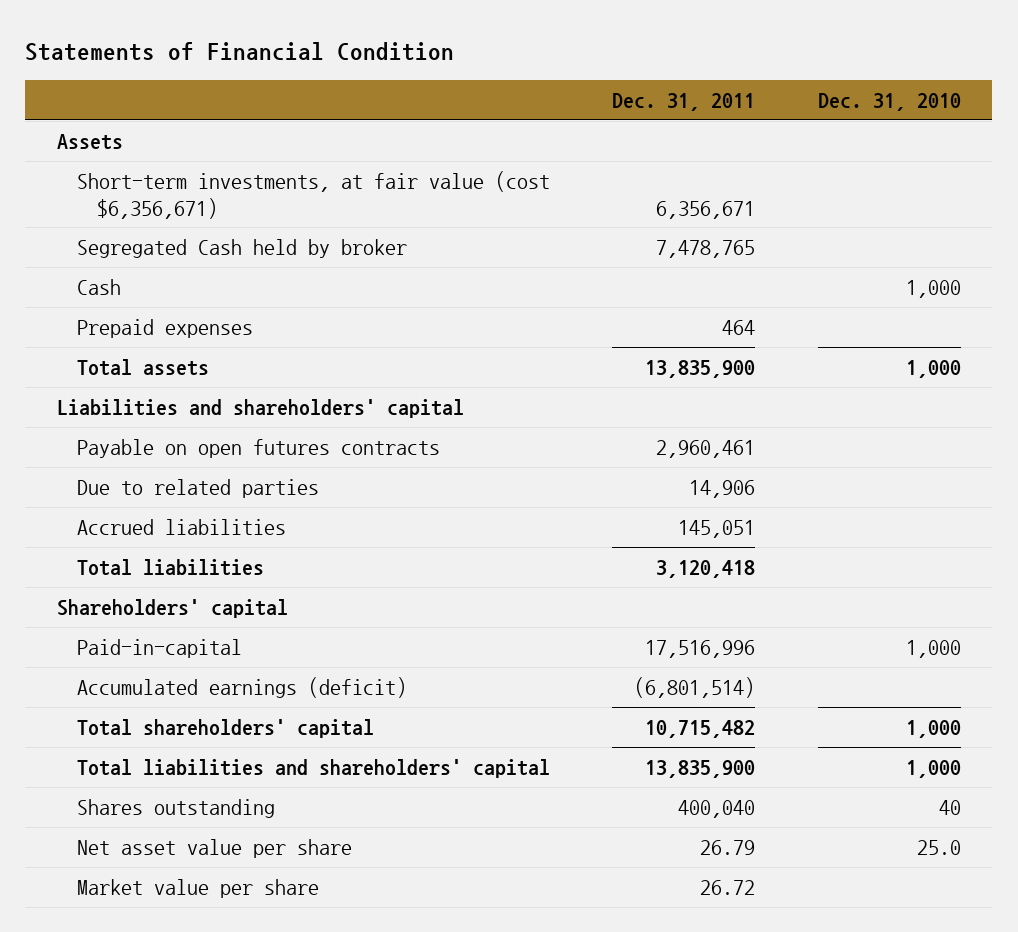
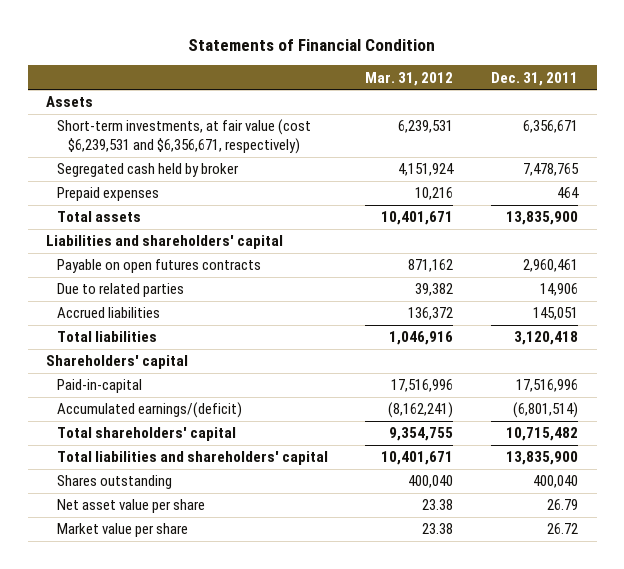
[817,92,961,111] Dec. 31, 2010 -> none
none -> [365,71,454,86] Mar. 31, 2012
[76,278,121,295] Cash -> none
[76,170,550,219] Short-term investments, at fair value (cost $6,356,671) -> [56,119,311,155] Short-term investments, at fair value (cost $6,239,531 and $6,356,671, respectively)
[76,238,407,258] Segregated Cash held by broker -> [56,163,239,178] Segregated cash held by broker
[76,676,407,698] Accumulated earnings (deficit) -> [56,402,242,419] Accumulated earnings/(deficit)

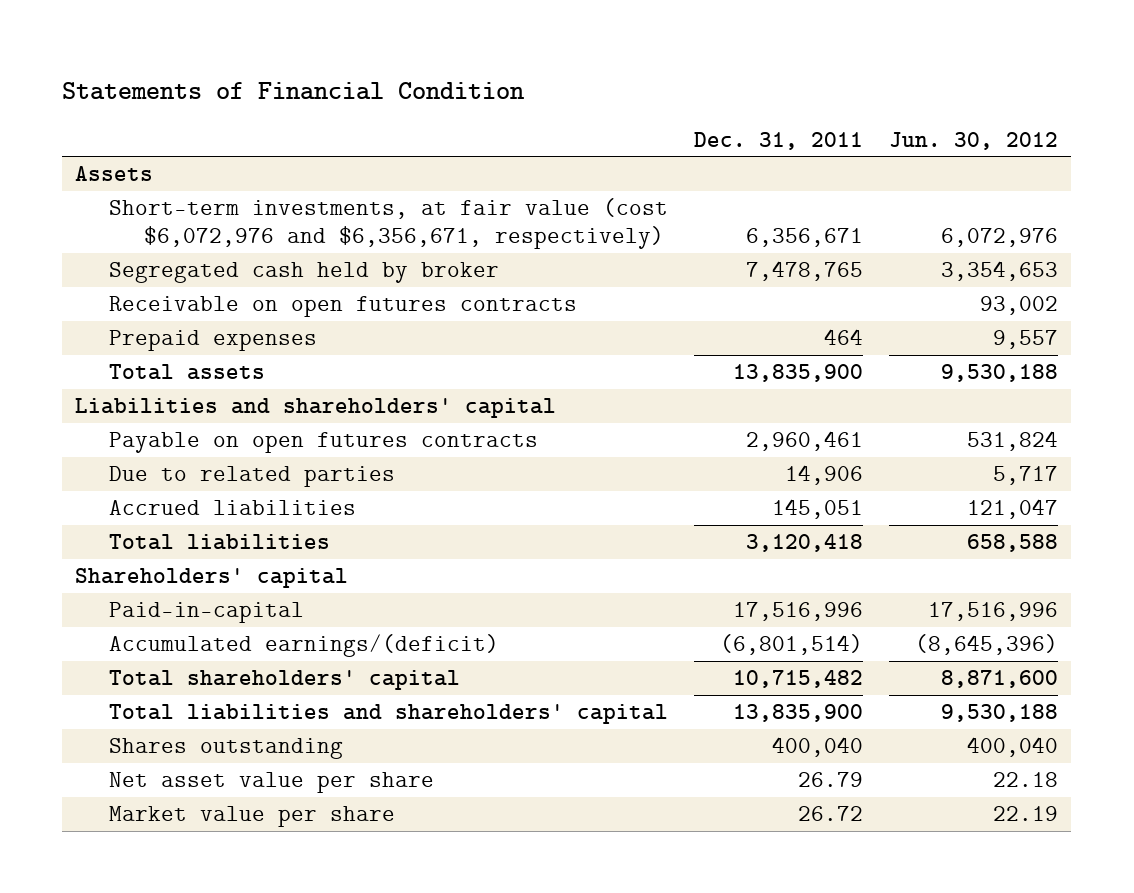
[365,71,454,86] Mar. 31, 2012 -> none
none -> [889,131,1059,150] Jun. 30, 2012
[56,119,311,155] Short-term investments, at fair value (cost $6,239,531 and $6,356,671, respectively) -> [109,198,669,250] Short-term investments, at fair value (cost $6,072,976 and $6,356,671, respectively)
none -> [109,296,578,318] Receivable on open futures contracts

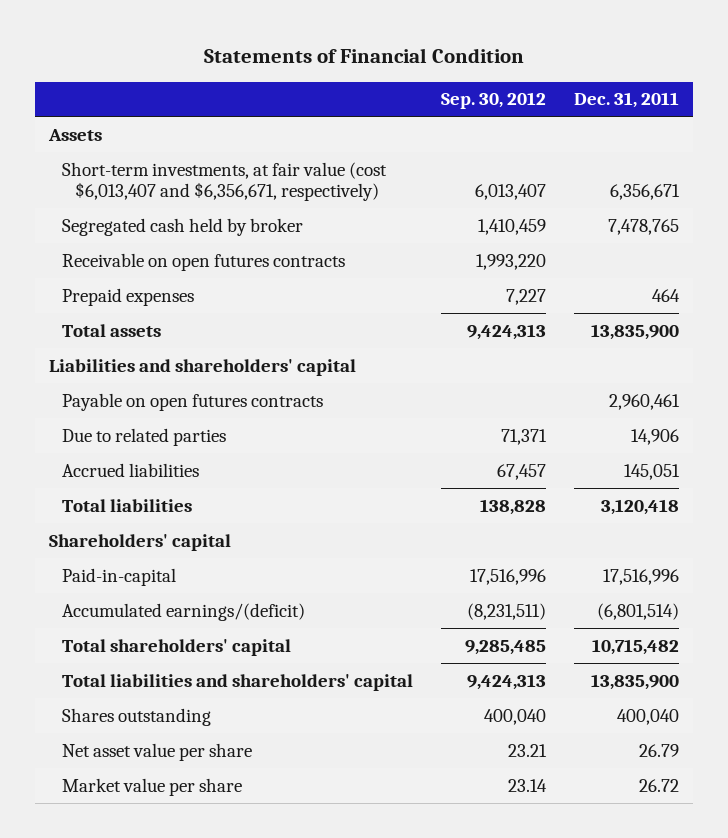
[889,131,1059,150] Jun. 30, 2012 -> none
none -> [440,92,546,110] Sep. 30, 2012
[109,198,669,250] Short-term investments, at fair value (cost $6,072,976 and $6,356,671, respectively) -> [61,161,387,201] Short-term investments, at fair value (cost $6,013,407 and $6,356,671, respectively)

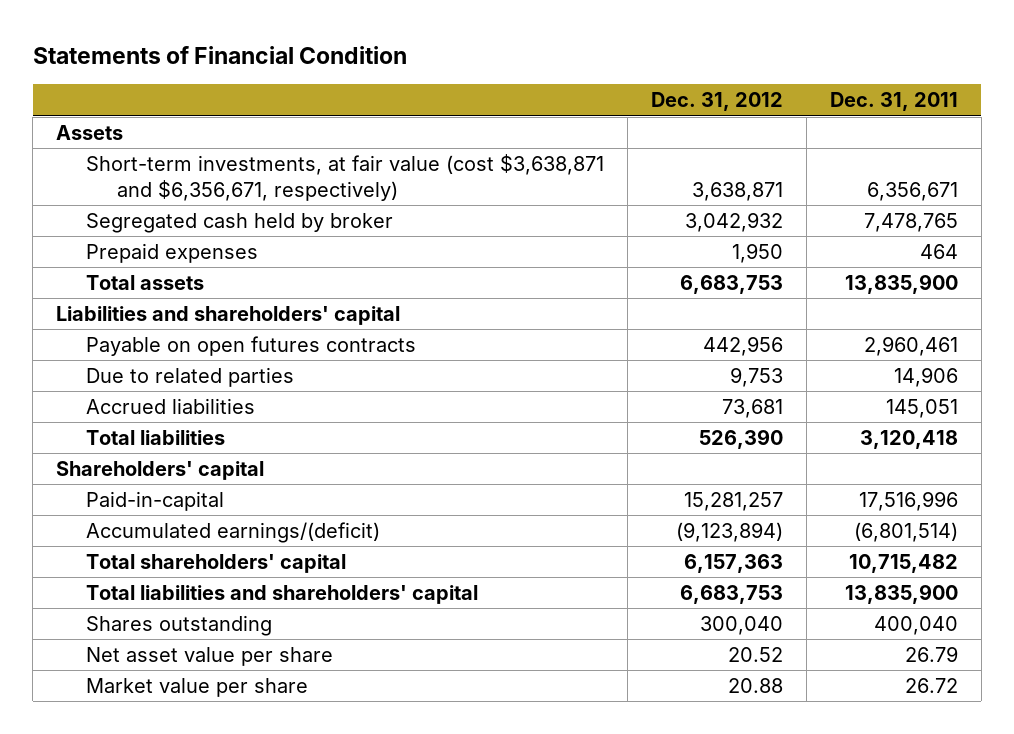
[440,92,546,110] Sep. 30, 2012 -> none
none -> [651,92,784,112] Dec. 31, 2012
[61,161,387,201] Short-term investments, at fair value (cost $6,013,407 and $6,356,671, respectively) -> [86,154,605,202] Short-term investments, at fair value (cost $3,638,871 and $6,356,671, respectively)
[61,252,345,271] Receivable on open futures contracts -> none

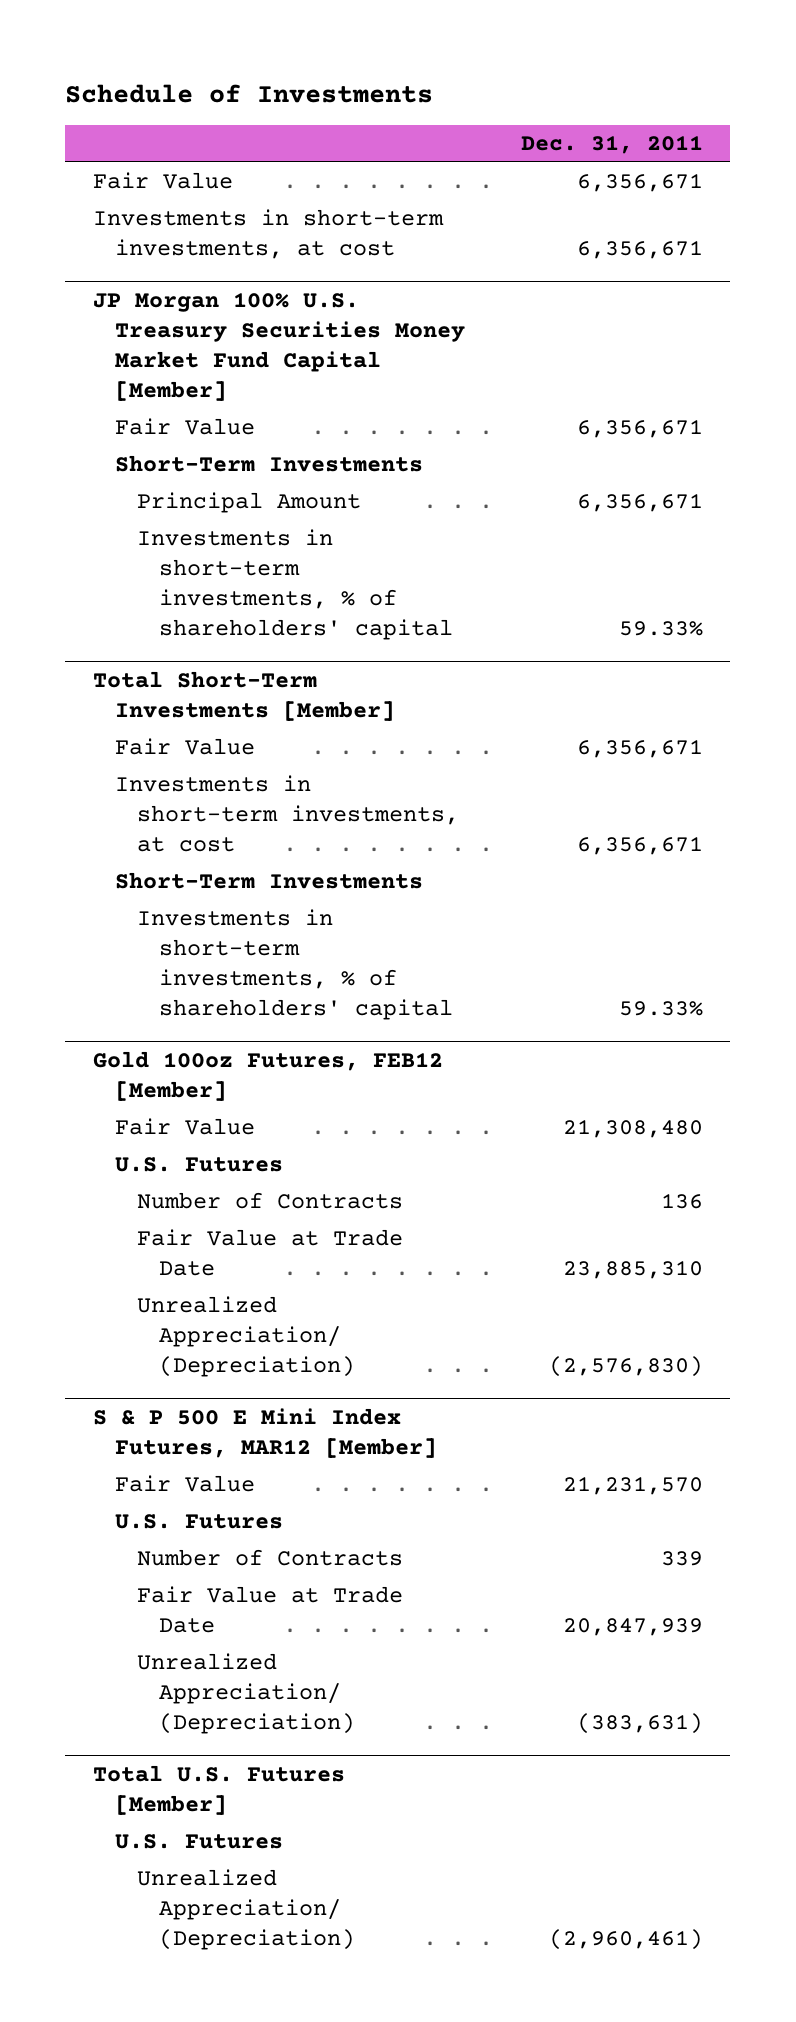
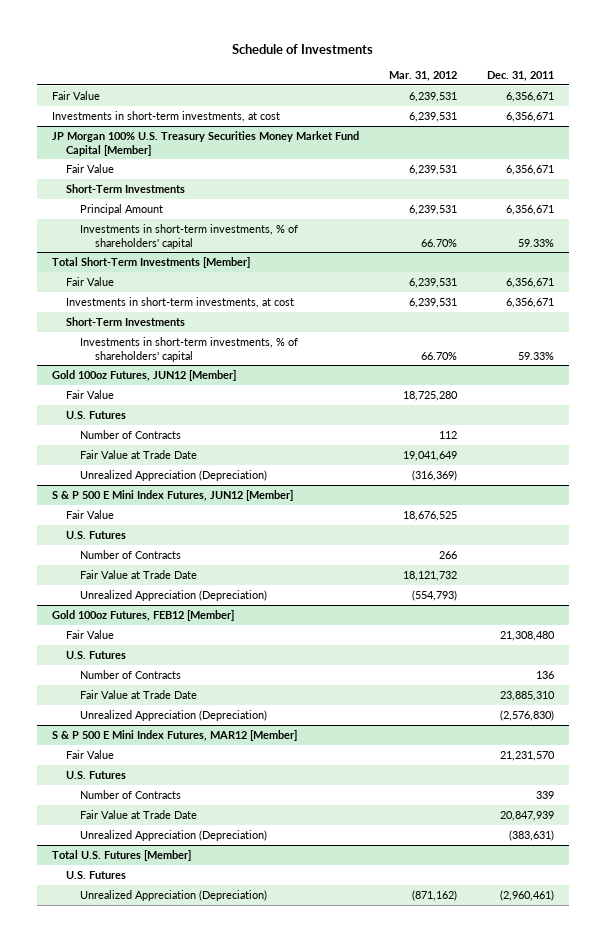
none -> [388,70,457,81] Mar. 31, 2012
none -> [51,369,236,381] Gold 100oz Futures, JUN12 [Member]
none -> [65,389,114,399] Fair Value
none -> [65,410,126,419] U.S. Futures
none -> [80,429,182,439] Number of Contracts
none -> [80,449,198,459] Fair Value at Trade Date
none -> [80,469,268,481] Unrealized Appreciation (Depreciation)
none -> [51,489,293,501] S & P 500 E Mini Index Futures, JUN12 [Member]
none -> [65,509,114,519] Fair Value
none -> [65,530,126,539] U.S. Futures
none -> [80,549,182,559] Number of Contracts
none -> [80,569,198,579] Fair Value at Trade Date
none -> [80,589,268,601] Unrealized Appreciation (Depreciation)
[137,1296,356,1378] Unrealized Appreciation/ (Depreciation) -> [80,709,268,721] Unrealized Appreciation (Depreciation)
[137,1653,356,1735] Unrealized Appreciation/ (Depreciation) -> [80,829,268,841] Unrealized Appreciation (Depreciation)
[137,1869,356,1951] Unrealized Appreciation/ (Depreciation) -> [80,889,268,901] Unrealized Appreciation (Depreciation)

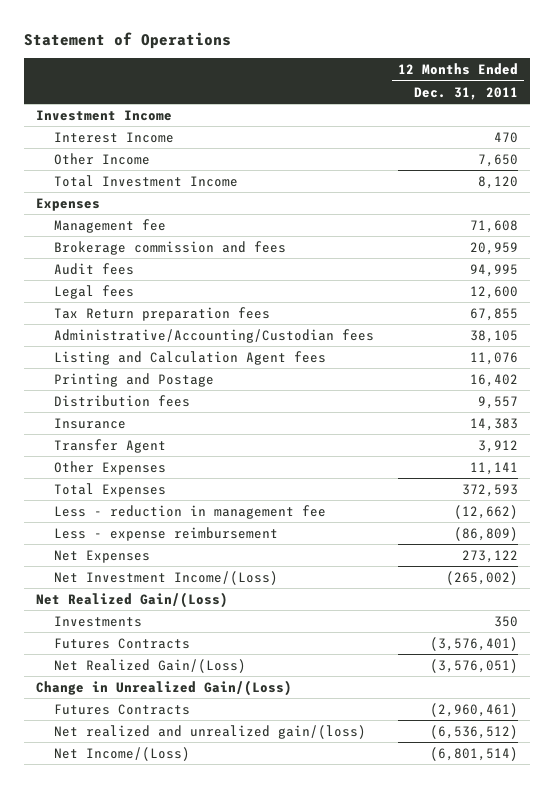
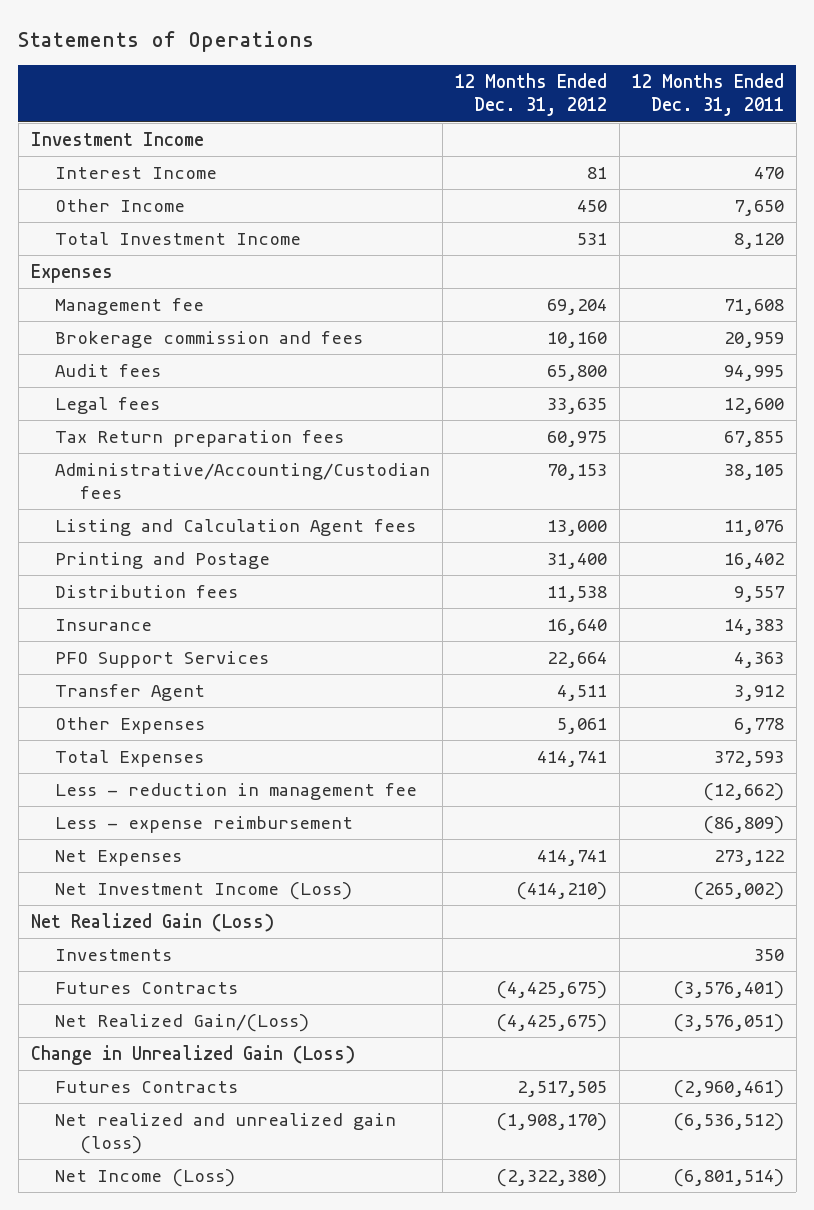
[23,31,231,49] Statement of Operations -> [18,30,315,52] Statements of Operations
none -> [454,73,607,117] 12 Months Ended Dec. 31, 2012
none -> [55,650,270,668] PFO Support Services
[469,462,518,476] 11,141 -> [733,717,784,734] 6,778
[53,571,278,586] Net Investment Income/(Loss) -> [55,881,353,900] Net Investment Income (Loss)
[35,592,228,609] Net Realized Gain/(Loss) -> [30,912,274,932] Net Realized Gain (Loss)
[35,680,292,697] Change in Unrealized Gain/(Loss) -> [30,1044,355,1065] Change in Unrealized Gain (Loss)
[53,725,366,740] Net realized and unrealized gain/(loss) -> [55,1112,397,1155] Net realized and unrealized gain (loss)
[53,747,190,762] Net Income/(Loss) -> [55,1168,236,1187] Net Income (Loss)

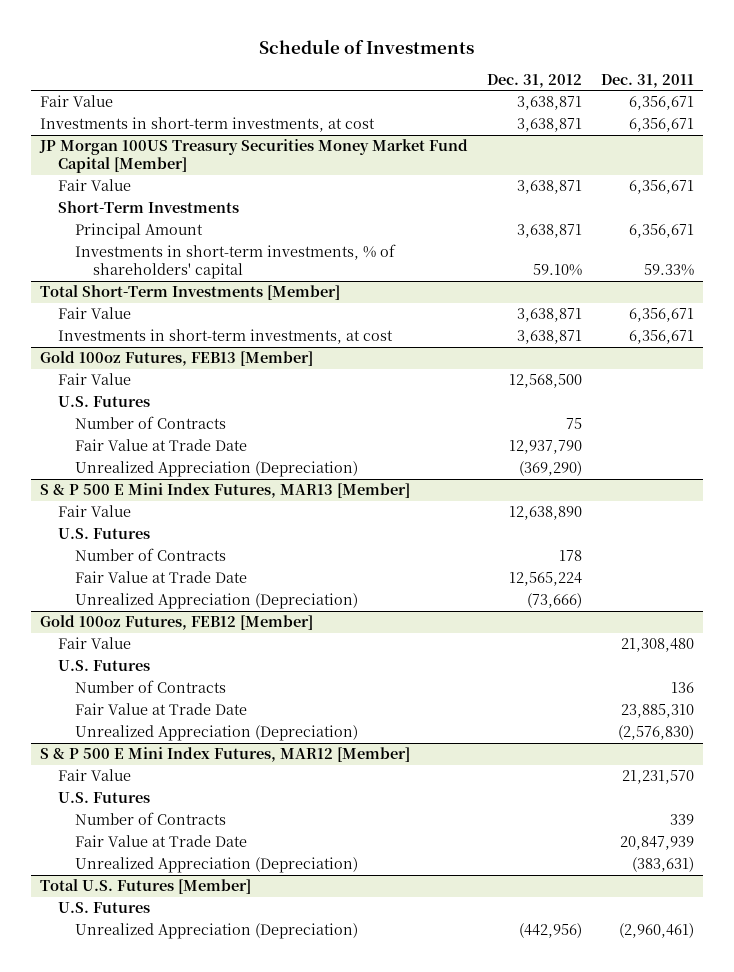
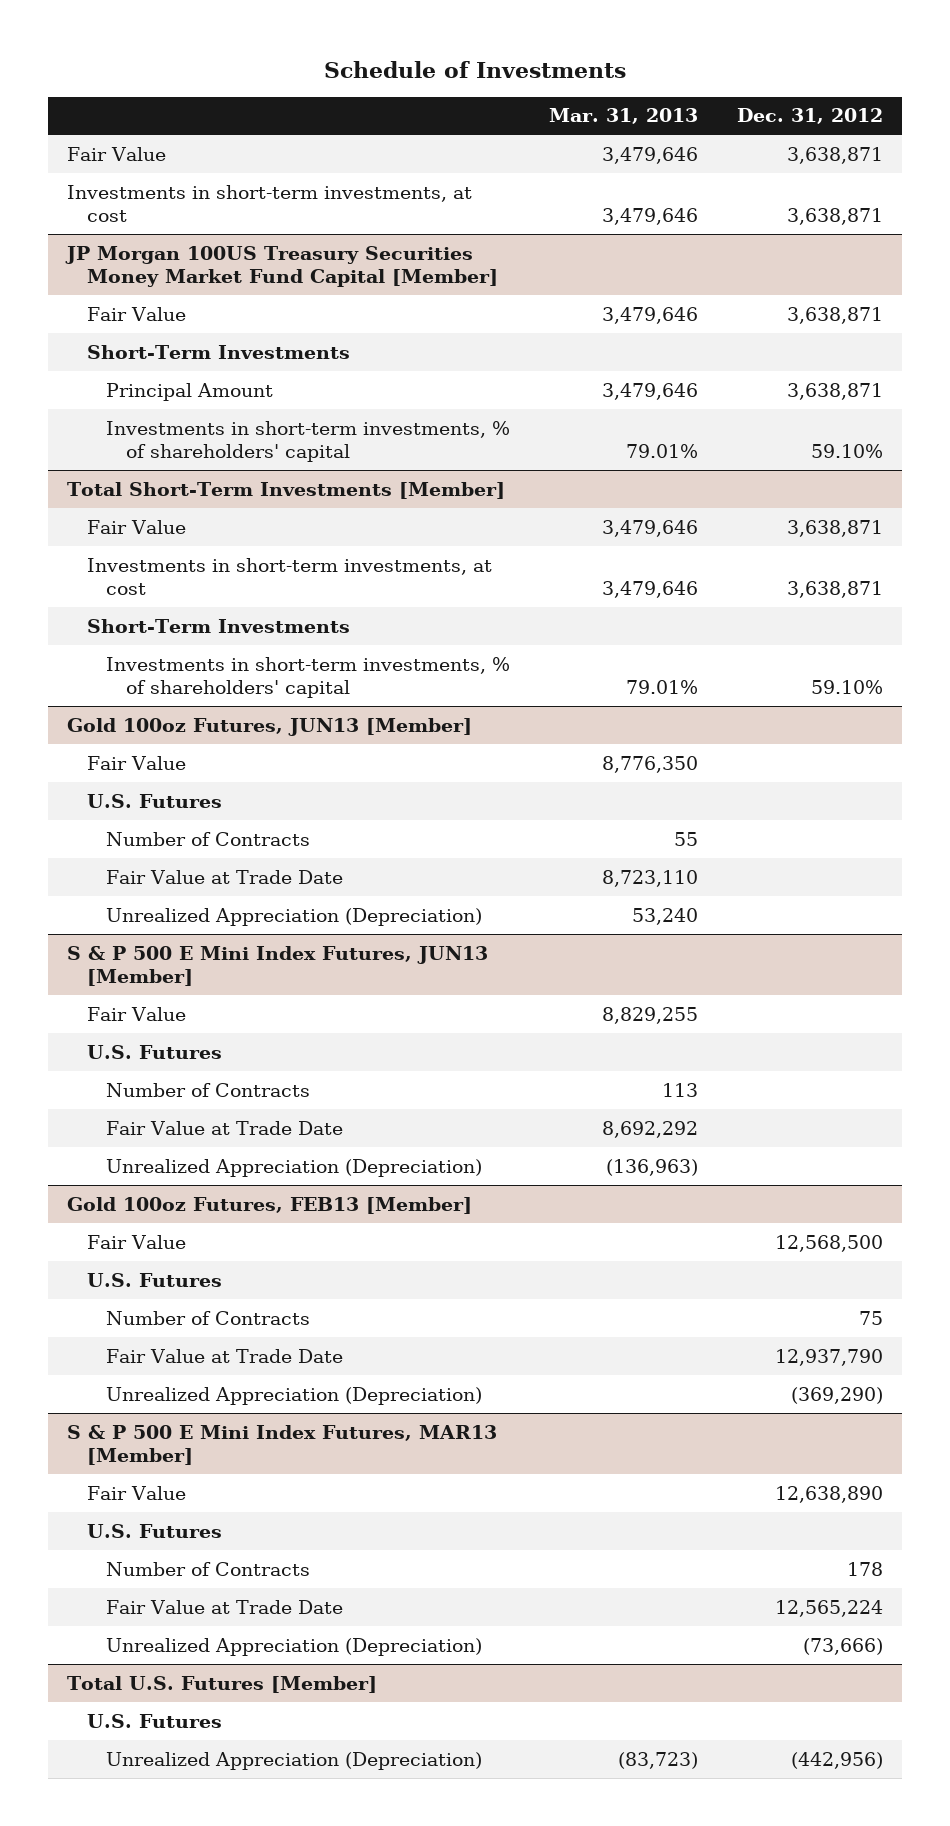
[600,73,694,88] Dec. 31, 2011 -> none
none -> [549,108,699,125] Mar. 31, 2013
none -> [86,618,350,633] Short-Term Investments
none -> [106,656,511,699] Investments in short-term investments, % of shareholders' capital
none -> [67,717,473,736] Gold 100oz Futures, JUN13 [Member]
none -> [86,755,186,770] Fair Value
none -> [86,793,222,808] U.S. Futures
none -> [106,831,311,846] Number of Contracts
none -> [106,869,344,884] Fair Value at Trade Date
none -> [106,907,483,926] Unrealized Appreciation (Depreciation)
none -> [67,945,489,987] S & P 500 E Mini Index Futures, JUN13 [Member]
none -> [86,1006,186,1021] Fair Value
none -> [86,1044,222,1059] U.S. Futures
none -> [106,1082,311,1097] Number of Contracts
none -> [106,1120,344,1135] Fair Value at Trade Date
none -> [106,1158,483,1177] Unrealized Appreciation (Depreciation)
[40,615,314,631] Gold 100oz Futures, FEB12 [Member] -> none
[57,637,131,650] Fair Value -> none
[57,660,150,672] U.S. Futures -> none
[75,680,227,694] Number of Contracts -> none
[75,703,248,716] Fair Value at Trade Date -> none
[75,725,359,742] Unrealized Appreciation (Depreciation) -> none
[40,747,411,763] S & P 500 E Mini Index Futures, MAR12 [Member] -> none
[57,769,131,782] Fair Value -> none
[57,792,150,804] U.S. Futures -> none
[75,812,227,826] Number of Contracts -> none
[75,835,248,848] Fair Value at Trade Date -> none
[75,857,359,874] Unrealized Appreciation (Depreciation) -> none

